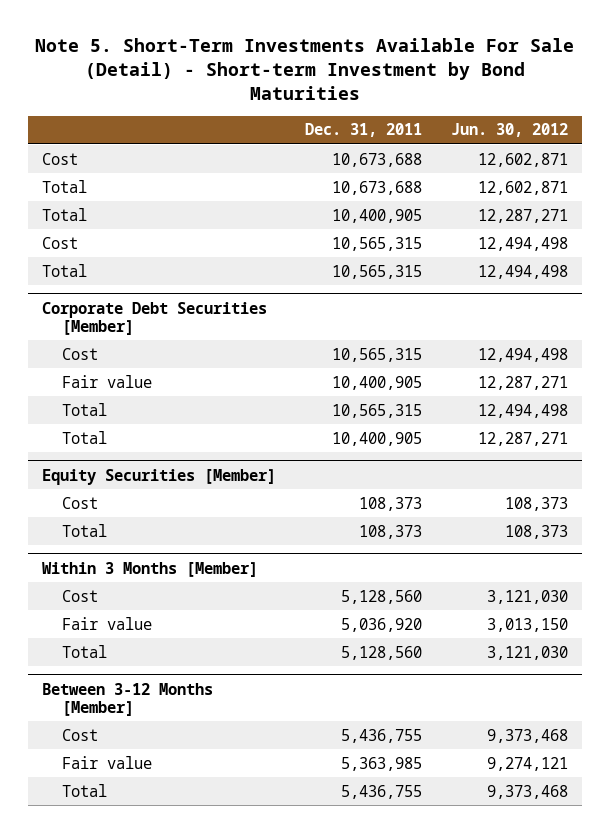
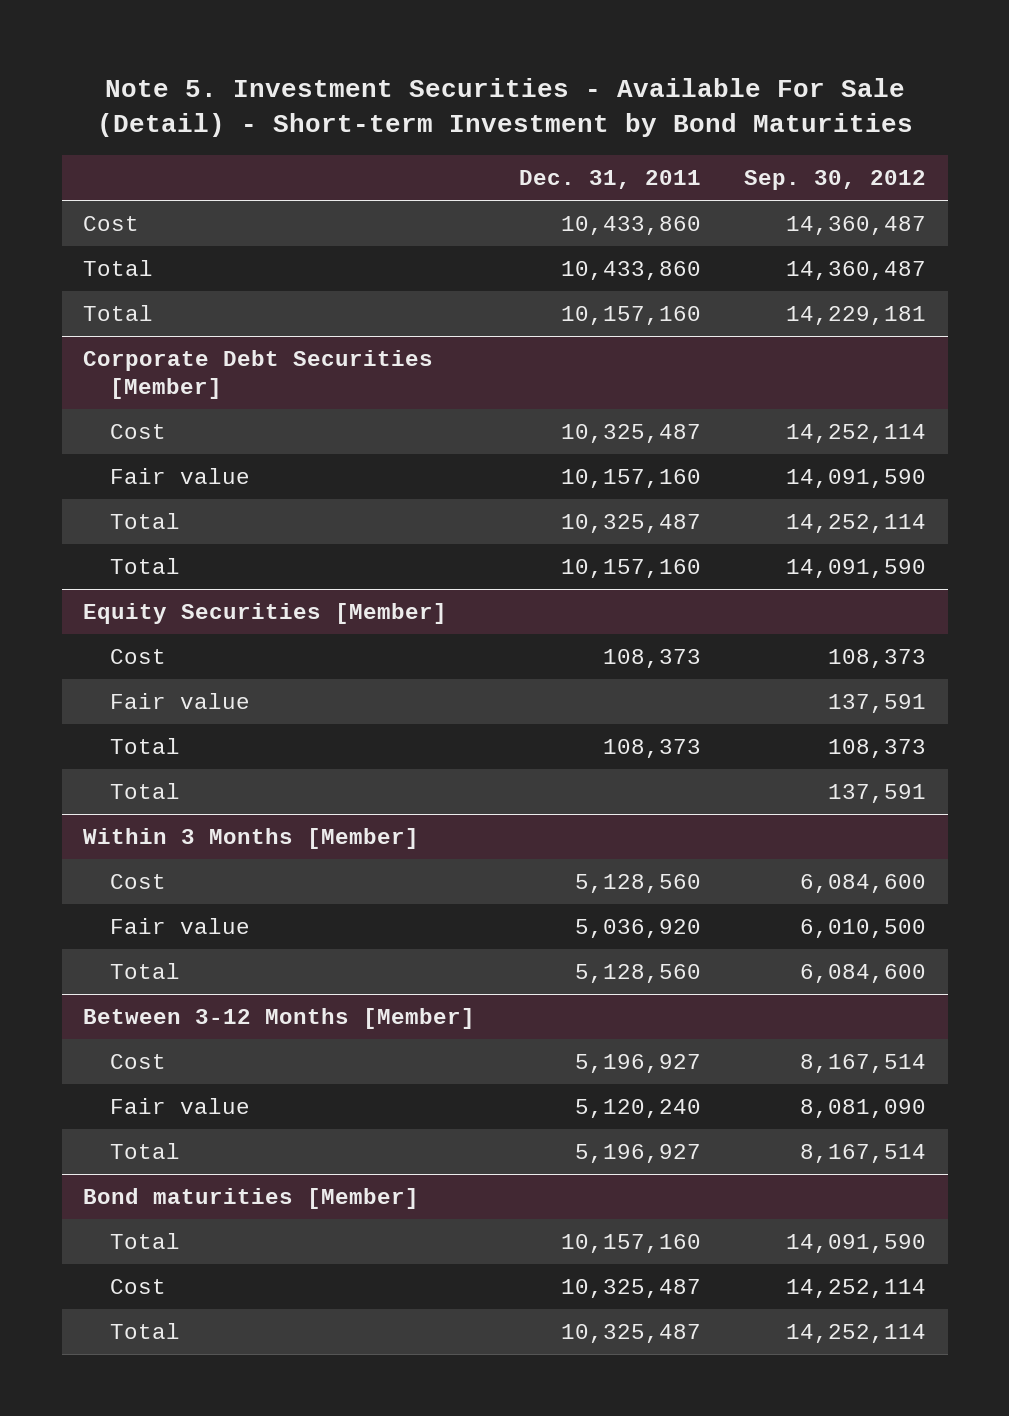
[34,37,574,101] Note 5. Short-Term Investments Available For Sale (Detail) - Short-term Investment by Bond Maturities -> [96,77,913,138] Note 5. Investment Securities - Available For Sale (Detail) - Short-term Investment by Bond Maturities
[450,123,568,138] Jun. 30, 2012 -> none
none -> [744,169,927,190] Sep. 30, 2012
[42,236,79,249] Cost -> none
[42,263,88,277] Total -> none
[331,152,422,167] 10,673,688 -> [560,216,701,236] 10,433,860
[331,180,422,195] 10,673,688 -> [560,261,701,281] 10,433,860
[331,208,422,223] 10,400,905 -> [560,306,701,326] 10,157,160
[331,347,422,362] 10,565,315 -> [560,424,701,444] 10,325,487
[331,375,422,390] 10,400,905 -> [560,469,701,489] 10,157,160
[331,403,422,418] 10,565,315 -> [560,514,701,534] 10,325,487
[331,431,422,446] 10,400,905 -> [560,559,701,579] 10,157,160
none -> [109,693,250,710] Fair value
none -> [109,783,180,800] Total
[340,728,422,743] 5,436,755 -> [574,1054,701,1074] 5,196,927
[340,756,422,771] 5,363,985 -> [574,1099,701,1119] 5,120,240
[340,784,422,799] 5,436,755 -> [574,1144,701,1164] 5,196,927
none -> [83,1188,420,1210] Bond maturities [Member]
none -> [109,1233,180,1250] Total
none -> [109,1279,166,1295] Cost
none -> [109,1323,180,1340] Total

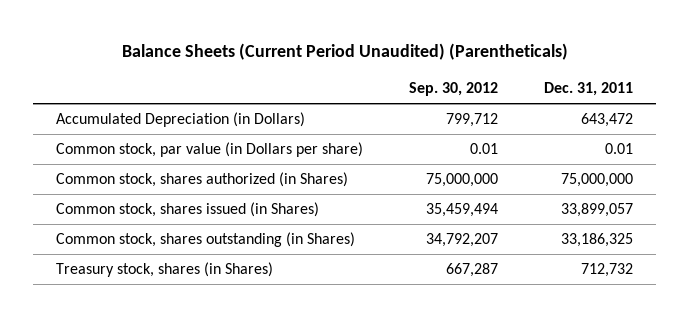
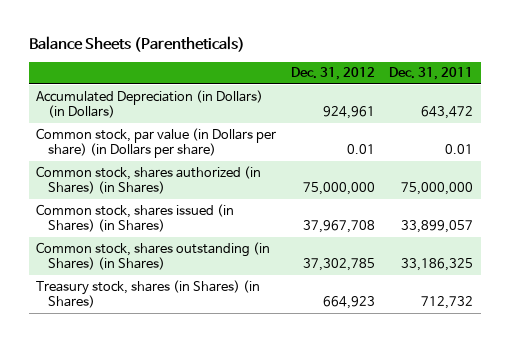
[121,43,568,61] Balance Sheets (Current Period Unaudited) (Parentheticals) -> [28,35,245,52] Balance Sheets (Parentheticals)
[409,82,499,97] Sep. 30, 2012 -> none
none -> [290,67,375,81] Dec. 31, 2012
[56,112,306,128] Accumulated Depreciation (in Dollars) -> [36,89,264,119] Accumulated Depreciation (in Dollars) (in Dollars)
[56,142,364,158] Common stock, par value (in Dollars per share) -> [36,127,277,159] Common stock, par value (in Dollars per share) (in Dollars per share)
[56,172,349,188] Common stock, shares authorized (in Shares) -> [36,165,262,195] Common stock, shares authorized (in Shares) (in Shares)
[56,202,320,218] Common stock, shares issued (in Shares) -> [36,203,235,233] Common stock, shares issued (in Shares) (in Shares)
[56,232,356,248] Common stock, shares outstanding (in Shares) -> [36,241,271,271] Common stock, shares outstanding (in Shares) (in Shares)
[56,262,274,278] Treasury stock, shares (in Shares) -> [36,279,261,309] Treasury stock, shares (in Shares) (in Shares)

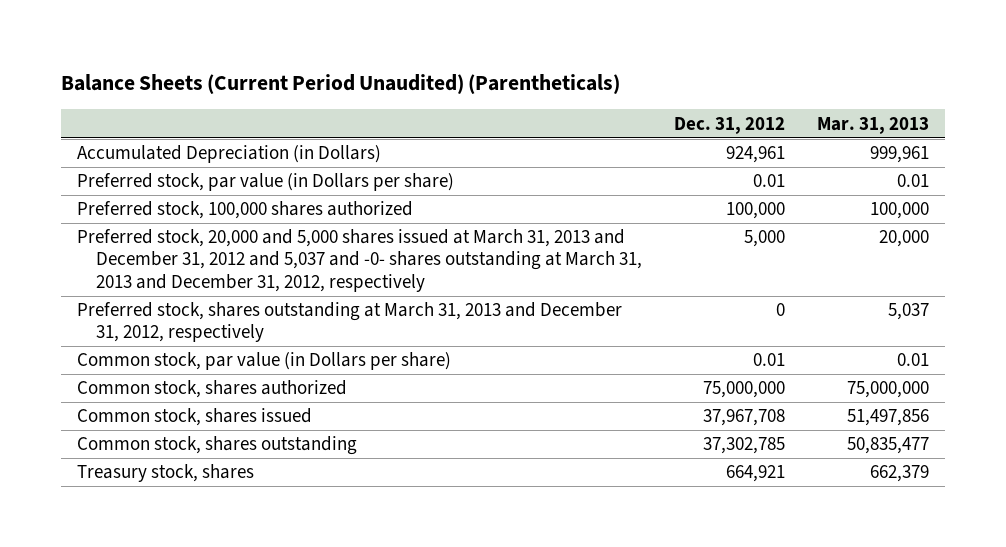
[28,35,245,52] Balance Sheets (Parentheticals) -> [61,74,621,95] Balance Sheets (Current Period Unaudited) (Parentheticals)
[389,67,474,81] Dec. 31, 2011 -> none
none -> [816,116,929,134] Mar. 31, 2013
[36,89,264,119] Accumulated Depreciation (in Dollars) (in Dollars) -> [77,145,382,164] Accumulated Depreciation (in Dollars)
none -> [77,173,455,192] Preferred stock, par value (in Dollars per share)
none -> [77,201,414,220] Preferred stock, 100,000 shares authorized
none -> [77,229,642,292] Preferred stock, 20,000 and 5,000 shares issued at March 31, 2013 and December 31, 2012 and 5,037 and -0- shares outstanding at March 31, 2013 and December 31, 2012, respectively
none -> [77,302,623,343] Preferred stock, shares outstanding at March 31, 2013 and December 31, 2012, respectively
[36,127,277,159] Common stock, par value (in Dollars per share) (in Dollars per share) -> [77,352,452,371] Common stock, par value (in Dollars per share)
[36,165,262,195] Common stock, shares authorized (in Shares) (in Shares) -> [77,380,348,399] Common stock, shares authorized
[36,203,235,233] Common stock, shares issued (in Shares) (in Shares) -> [77,408,313,427] Common stock, shares issued
[36,241,271,271] Common stock, shares outstanding (in Shares) (in Shares) -> [77,436,358,456] Common stock, shares outstanding
[36,279,261,309] Treasury stock, shares (in Shares) (in Shares) -> [77,464,255,483] Treasury stock, shares
[322,296,375,310] 664,923 -> [725,465,785,483] 664,921

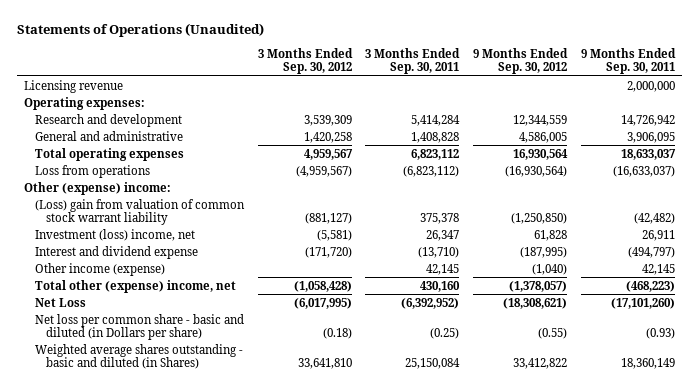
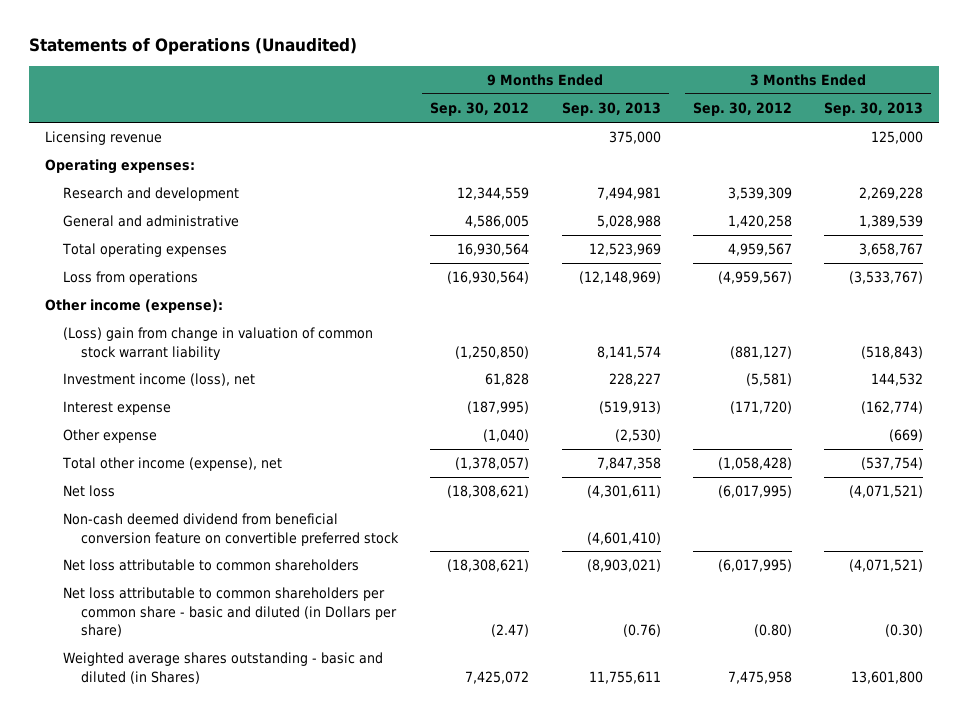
[365,48,461,75] 3 Months Ended Sep. 30, 2011 -> none
[581,48,677,75] 9 Months Ended Sep. 30, 2011 -> none
none -> [561,102,661,117] Sep. 30, 2013
none -> [823,102,923,117] Sep. 30, 2013
[23,181,171,195] Other (expense) income: -> [45,299,224,314] Other income (expense):
[34,198,245,225] (Loss) gain from valuation of common stock warrant liability -> [63,327,374,360] (Loss) gain from change in valuation of common stock warrant liability
[34,228,195,241] Investment (loss) income, net -> [63,373,256,387] Investment income (loss), net
[34,245,198,259] Interest and dividend expense -> [63,401,172,416] Interest expense
[34,262,165,276] Other income (expense) -> [63,429,158,444] Other expense
[34,279,236,293] Total other (expense) income, net -> [62,457,283,472] Total other income (expense), net
[34,297,86,307] Net Loss -> [63,485,116,498] Net loss
none -> [63,513,400,546] Non-cash deemed dividend from beneficial conversion feature on convertible preferred stock
none -> [63,559,360,572] Net loss attributable to common shareholders
[34,313,244,340] Net loss per common share - basic and diluted (in Dollars per share) -> [63,587,398,637] Net loss attributable to common shareholders per common share - basic and diluted (in Dollars per share)
[322,327,352,339] (0.18) -> [753,623,792,637] (0.80)
[538,327,568,339] (0.55) -> [491,623,530,637] (2.47)
[297,357,352,369] 33,641,810 -> [727,670,792,684] 7,475,958
[513,357,568,369] 33,412,822 -> [465,670,530,684] 7,425,072

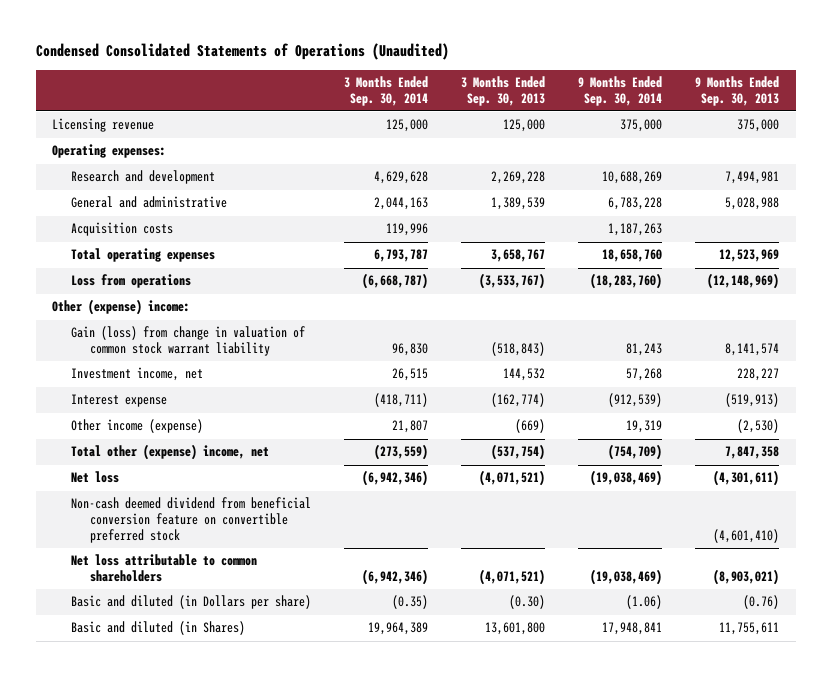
[29,38,358,56] Statements of Operations (Unaudited) -> [35,43,449,61] Condensed Consolidated Statements of Operations (Unaudited)
[430,102,530,117] Sep. 30, 2012 -> none
[692,102,792,117] Sep. 30, 2012 -> none
none -> [344,76,429,106] 3 Months Ended Sep. 30, 2014
none -> [578,76,663,106] 9 Months Ended Sep. 30, 2014
none -> [71,222,174,237] Acquisition costs
[45,299,224,314] Other income (expense): -> [52,299,191,316] Other (expense) income:
[63,327,374,360] (Loss) gain from change in valuation of common stock warrant liability -> [71,326,306,357] Gain (loss) from change in valuation of common stock warrant liability
[63,373,256,387] Investment income (loss), net -> [71,367,204,382] Investment income, net
[63,429,158,444] Other expense -> [71,419,204,434] Other income (expense)
[62,457,283,472] Total other income (expense), net -> [71,444,270,461] Total other (expense) income, net
[63,587,398,637] Net loss attributable to common shareholders per common share - basic and diluted (in Dollars per share) -> [71,595,312,610] Basic and diluted (in Dollars per share)
[63,652,384,684] Weighted average shares outstanding - basic and diluted (in Shares) -> [71,621,246,636] Basic and diluted (in Shares)

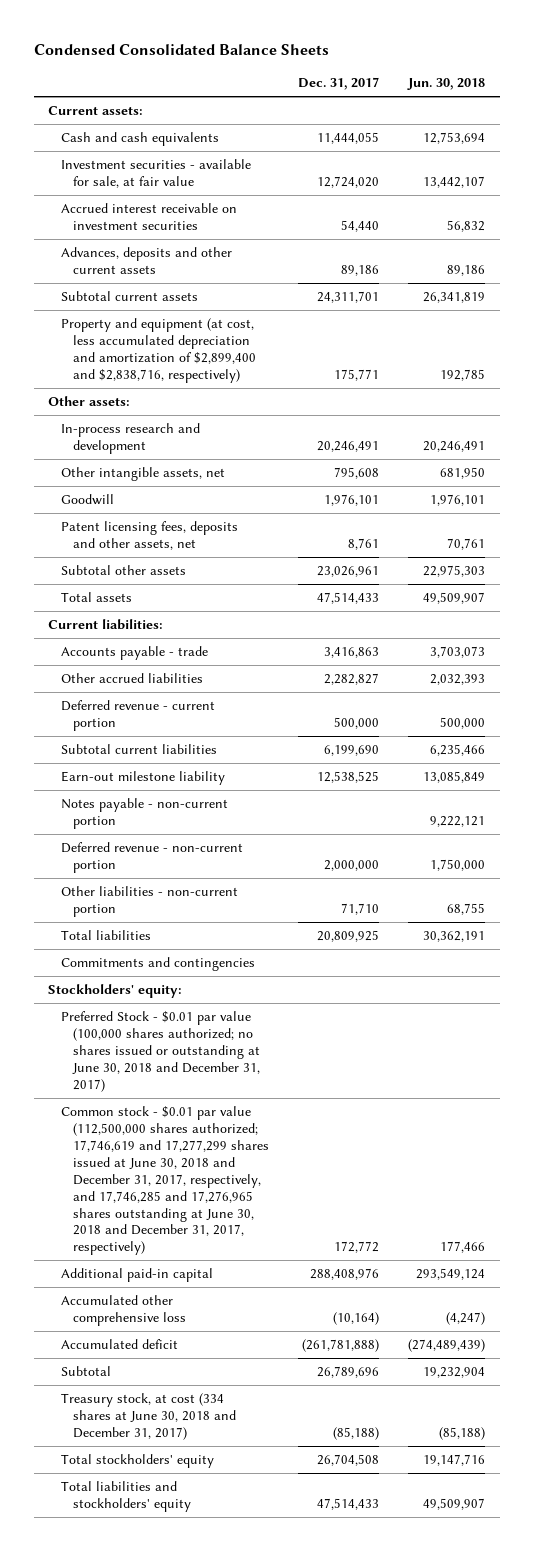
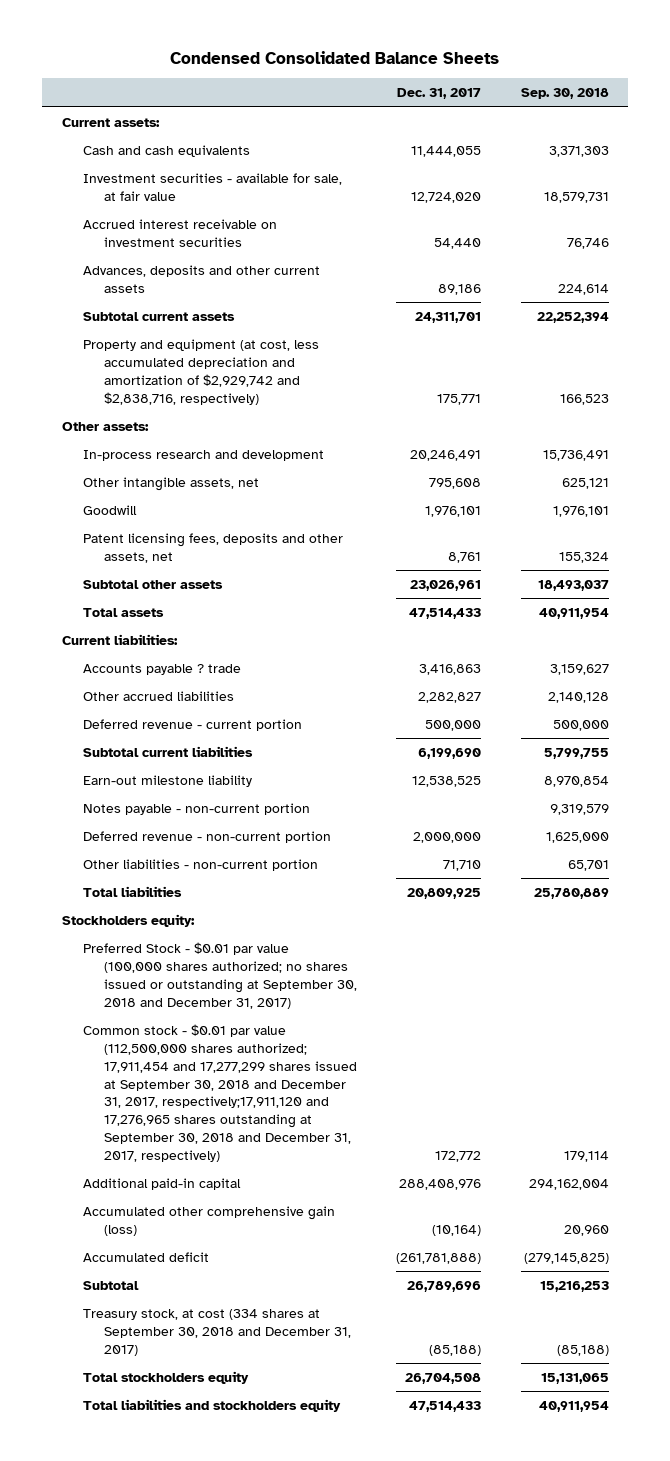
[407,78,486,91] Jun. 30, 2018 -> none
none -> [520,88,609,100] Sep. 30, 2018
[60,318,257,383] Property and equipment (at cost, less accumulated depreciation and amortization of $2,899,400 and $2,838,716, respectively) -> [82,339,319,405] Property and equipment (at cost, less accumulated depreciation and amortization of $2,929,742 and $2,838,716, respectively)
[60,646,208,661] Accounts payable - trade -> [82,664,241,676] Accounts payable ? trade
[60,957,255,972] Commitments and contingencies -> none
[48,984,183,999] Stockholders' equity: -> [61,914,195,928] Stockholders equity:
[60,1011,261,1092] Preferred Stock - $0.01 par value (100,000 shares authorized; no shares issued or outstanding at June 30, 2018 and December 31, 2017) -> [82,942,357,1009] Preferred Stock - $0.01 par value (100,000 shares authorized; no shares issued or outstanding at September 30, 2018 and December 31, 2017)
[60,1106,270,1256] Common stock - $0.01 par value (112,500,000 shares authorized; 17,746,619 and 17,277,299 shares issued at June 30, 2018 and December 31, 2017, respectively, and 17,746,285 and 17,276,965 shares outstanding at June 30, 2018 and December 31, 2017, respectively) -> [82,1024,357,1162] Common stock - $0.01 par value (112,500,000 shares authorized; 17,911,454 and 17,277,299 shares issued at September 30, 2018 and December 31, 2017, respectively;17,911,120 and 17,276,965 shares outstanding at September 30, 2018 and December 31, 2017, respectively)
[60,1295,187,1327] Accumulated other comprehensive loss -> [82,1206,335,1236] Accumulated other comprehensive gain (loss)
[60,1393,237,1440] Treasury stock, at cost (334 shares at June 30, 2018 and December 31, 2017) -> [82,1309,351,1356] Treasury stock, at cost (334 shares at September 30, 2018 and December 31, 2017)
[60,1454,214,1469] Total stockholders' equity -> [82,1371,249,1385] Total stockholders equity
[60,1481,192,1513] Total liabilities and stockholders' equity -> [82,1399,341,1413] Total liabilities and stockholders equity

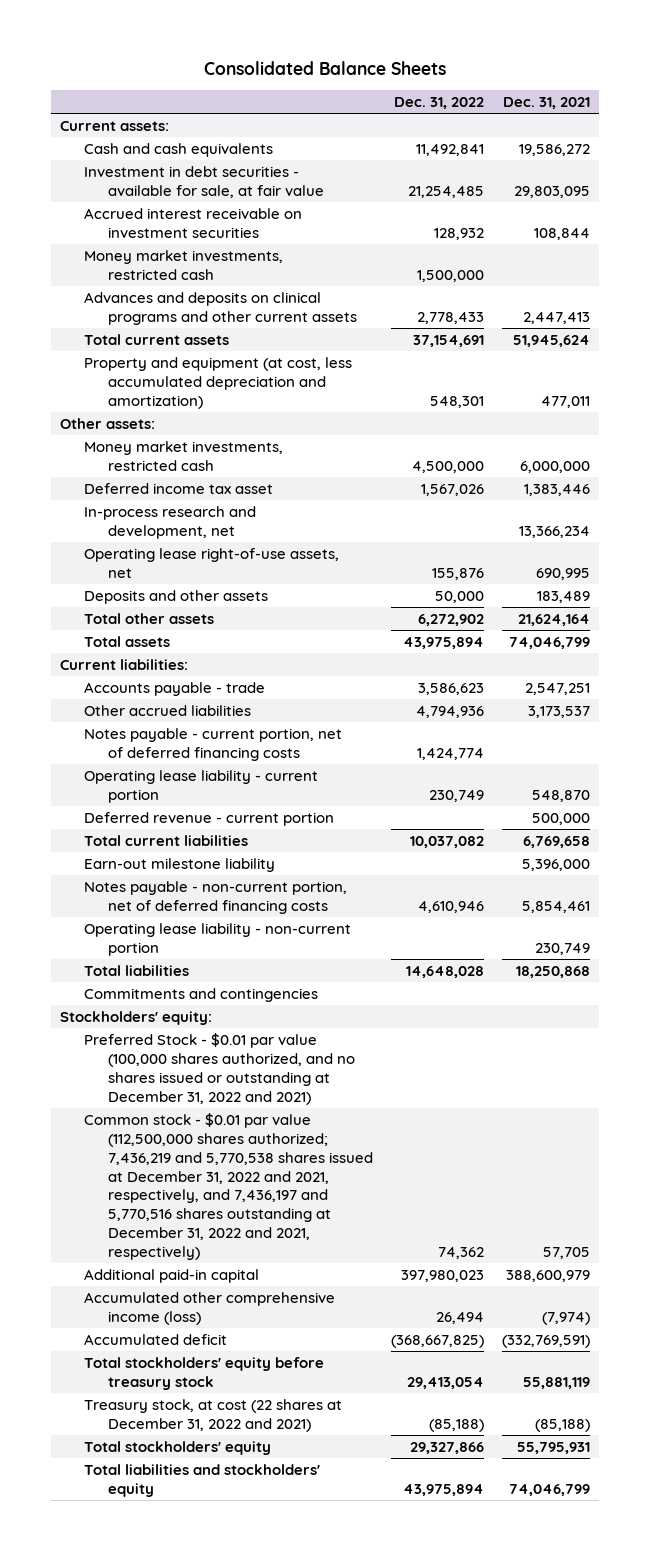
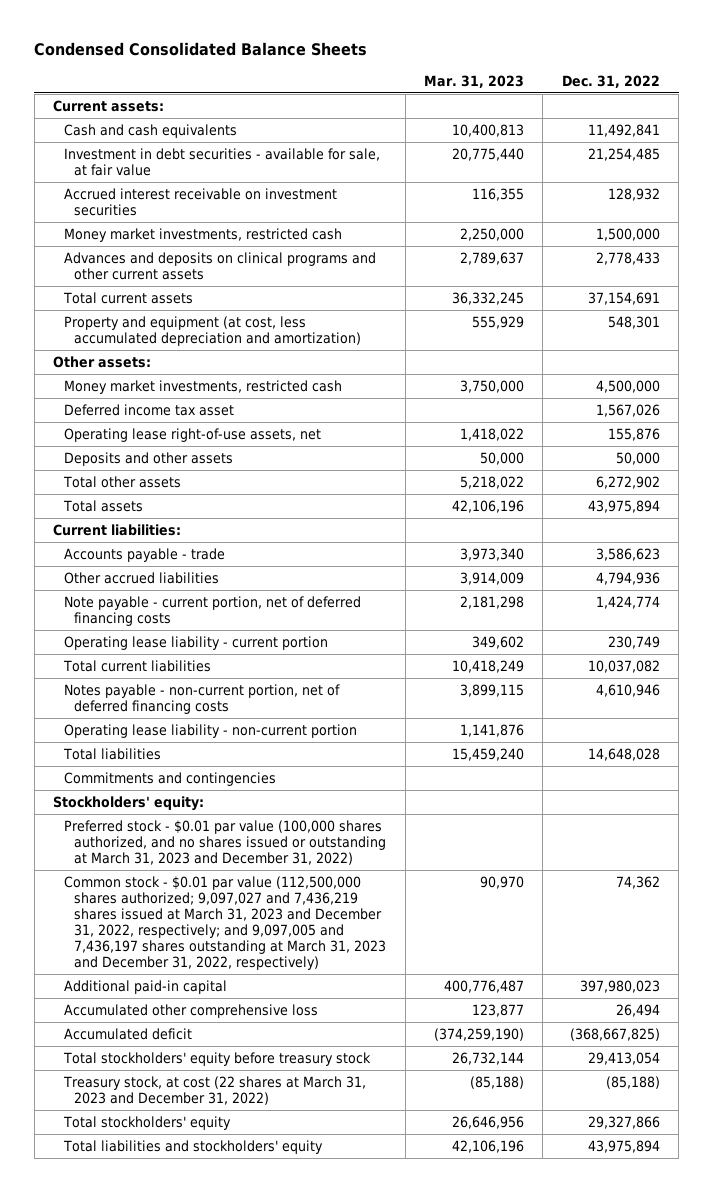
[204,60,447,75] Consolidated Balance Sheets -> [34,42,368,57] Condensed Consolidated Balance Sheets
[503,96,591,109] Dec. 31, 2021 -> none
none -> [423,74,524,88] Mar. 31, 2023
[84,505,257,539] In-process research and development, net -> none
[84,727,343,761] Notes payable - current portion, net of deferred financing costs -> [63,595,361,627] Note payable - current portion, net of deferred financing costs
[84,811,335,826] Deferred revenue - current portion -> none
[84,857,276,872] Earn-out milestone liability -> none
[84,1032,356,1105] Preferred Stock - $0.01 par value (100,000 shares authorized, and no shares issued or outstanding at December 31, 2022 and 2021) -> [63,819,387,866] Preferred stock - $0.01 par value (100,000 shares authorized, and no shares issued or outstanding at March 31, 2023 and December 31, 2022)
[84,1112,374,1261] Common stock - $0.01 par value (112,500,000 shares authorized; 7,436,219 and 5,770,538 shares issued at December 31, 2022 and 2021, respectively, and 7,436,197 and 5,770,516 shares outstanding at December 31, 2022 and 2021, respectively) -> [63,875,387,971] Common stock - $0.01 par value (112,500,000 shares authorized; 9,097,027 and 7,436,219 shares issued at March 31, 2023 and December 31, 2022, respectively; and 9,097,005 and 7,436,197 shares outstanding at March 31, 2023 and December 31, 2022, respectively)
[84,1291,336,1325] Accumulated other comprehensive income (loss) -> [63,1003,318,1018] Accumulated other comprehensive loss
[84,1398,343,1432] Treasury stock, at cost (22 shares at December 31, 2022 and 2021) -> [62,1075,366,1106] Treasury stock, at cost (22 shares at March 31, 2023 and December 31, 2022)

